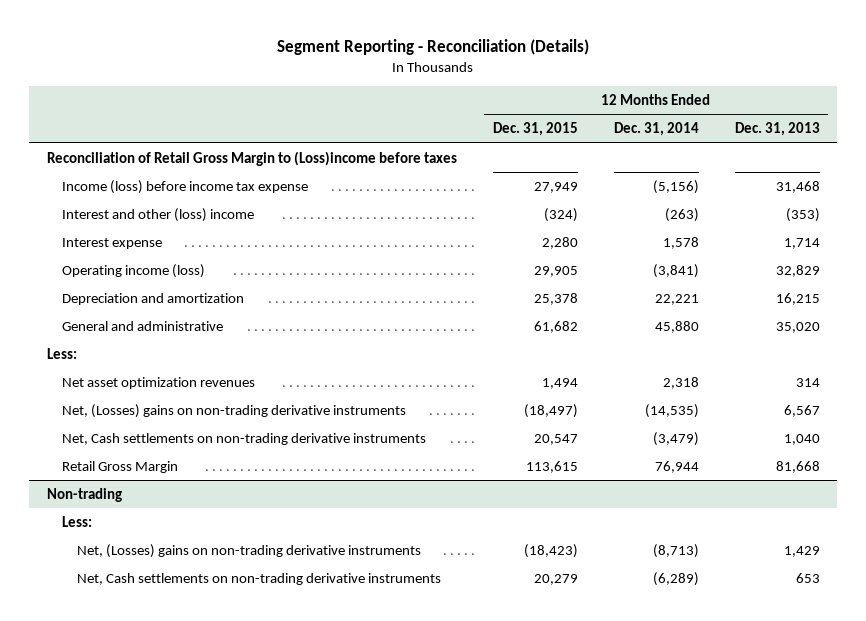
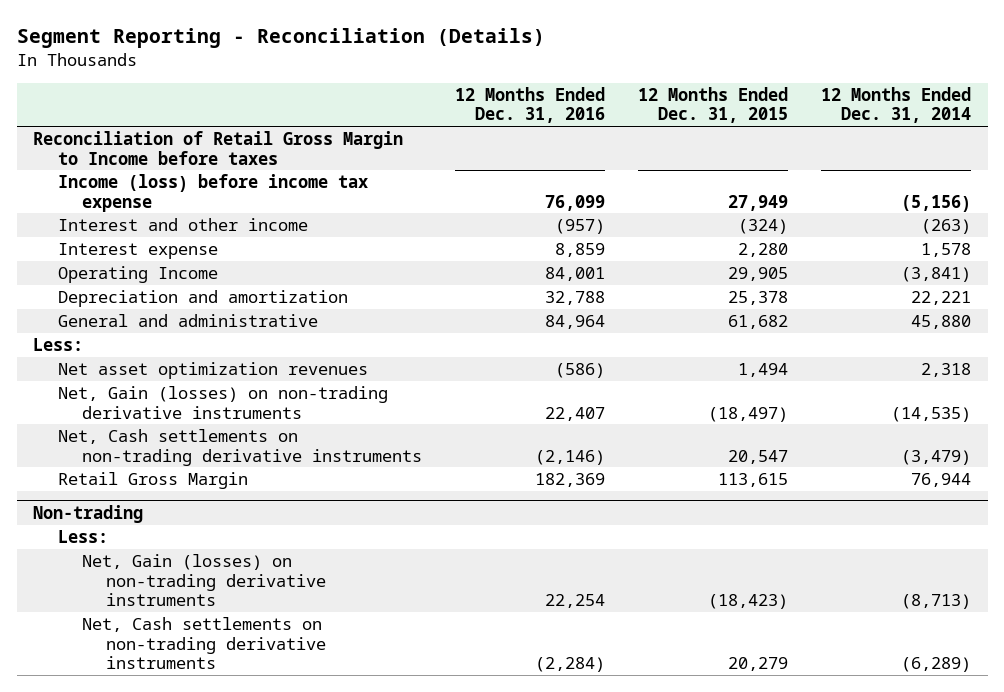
[734,122,820,137] Dec. 31, 2013 -> none
none -> [455,86,606,124] 12 Months Ended Dec. 31, 2016
[46,150,457,166] Reconciliation of Retail Gross Margin to (Loss)income before taxes -> [33,130,404,165] Reconciliation of Retail Gross Margin to Income before taxes
[61,207,254,222] Interest and other (loss) income -> [57,217,308,231] Interest and other income
[61,263,205,278] Operating income (loss) -> [57,265,218,283] Operating Income
[61,403,406,418] Net, (Losses) gains on non-trading derivative instruments -> [57,385,388,419] Net, Gain (losses) on non-trading derivative instruments
[76,543,421,558] Net, (Losses) gains on non-trading derivative instruments -> [82,553,327,607] Net, Gain (losses) on non-trading derivative instruments

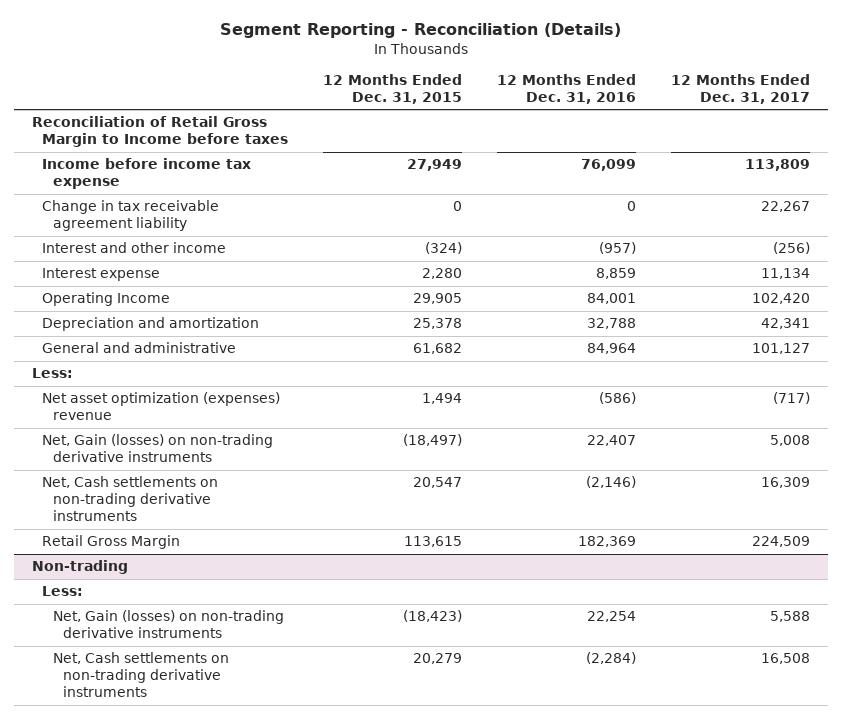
[821,86,972,124] 12 Months Ended Dec. 31, 2014 -> none
none -> [671,73,811,104] 12 Months Ended Dec. 31, 2017
[57,173,368,212] Income (loss) before income tax expense -> [42,158,252,190] Income before income tax expense
none -> [42,200,220,232] Change in tax receivable agreement liability
[57,361,368,379] Net asset optimization revenues -> [42,392,281,421] Net asset optimization (expenses) revenue

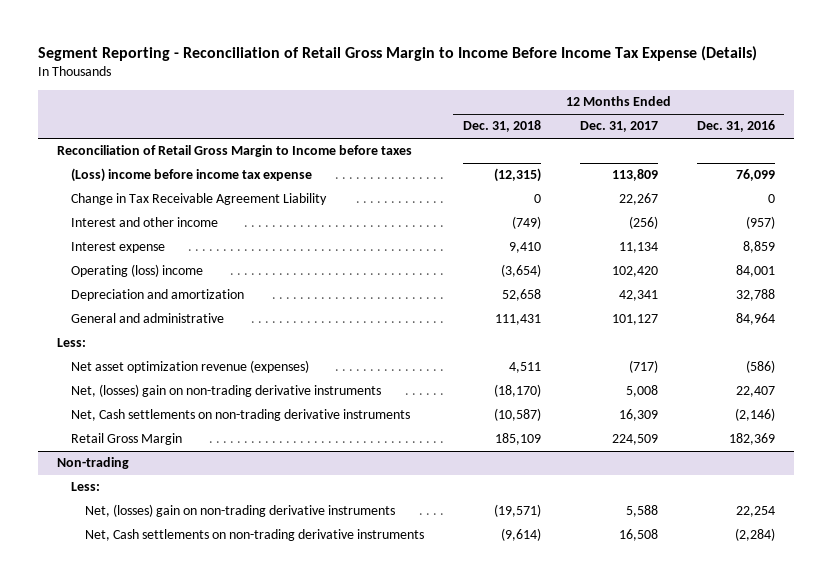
[220,23,622,39] Segment Reporting - Reconciliation (Details) -> [37,46,757,62] Segment Reporting - Reconciliation of Retail Gross Margin to Income Before Income Tax Expense (Details)
[323,73,463,104] 12 Months Ended Dec. 31, 2015 -> none
none -> [463,120,542,133] Dec. 31, 2018
[42,158,252,190] Income before income tax expense -> [71,168,313,183] (Loss) income before income tax expense
[42,200,220,232] Change in tax receivable agreement liability -> [71,193,328,206] Change in Tax Receivable Agreement Liability
[42,292,171,307] Operating Income -> [71,264,204,278] Operating (loss) income
[42,392,281,421] Net asset optimization (expenses) revenue -> [71,360,310,374] Net asset optimization revenue (expenses)
[42,434,274,463] Net, Gain (losses) on non-trading derivative instruments -> [71,384,382,398] Net, (losses) gain on non-trading derivative instruments
[52,610,284,639] Net, Gain (losses) on non-trading derivative instruments -> [85,504,396,518] Net, (losses) gain on non-trading derivative instruments

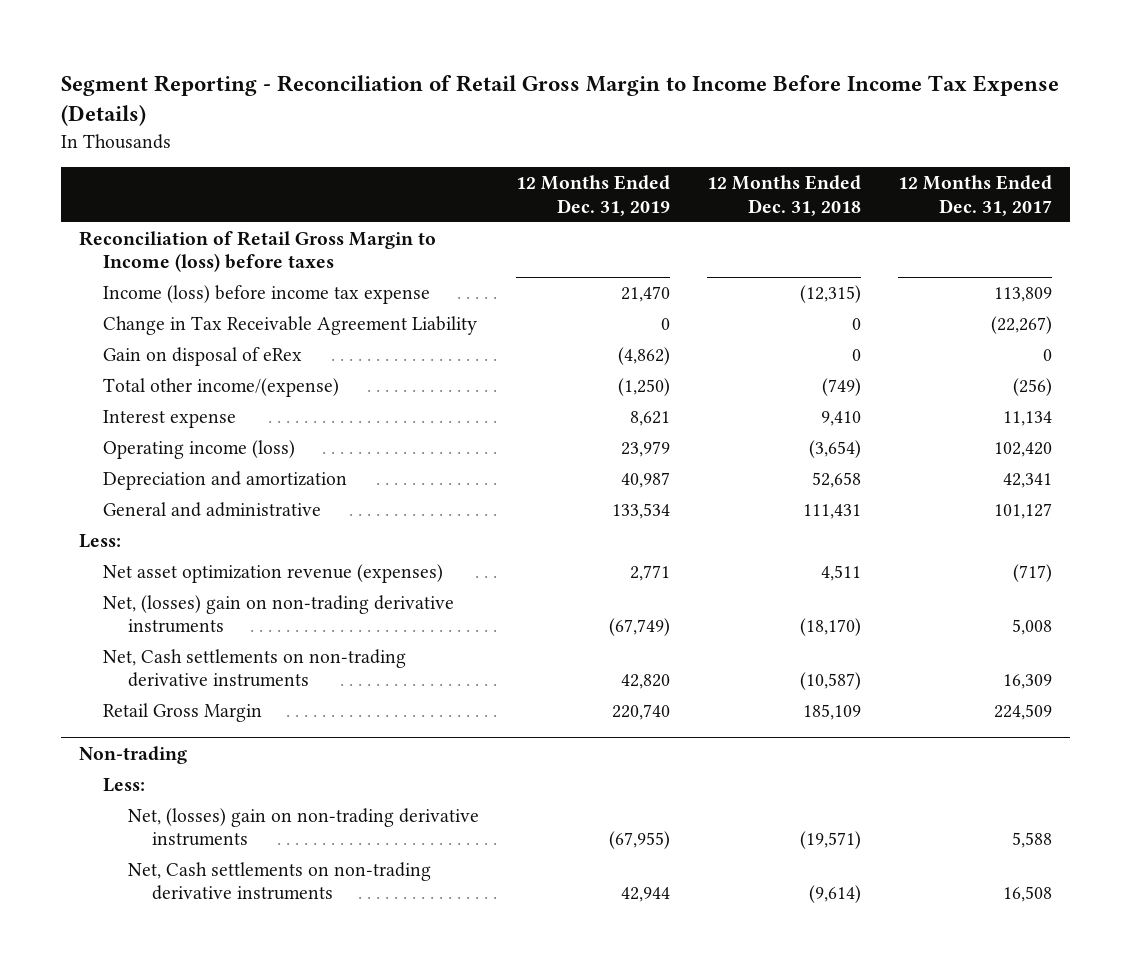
[696,120,775,133] Dec. 31, 2016 -> none
none -> [515,174,670,216] 12 Months Ended Dec. 31, 2019
[57,145,413,158] Reconciliation of Retail Gross Margin to Income before taxes -> [79,230,437,273] Reconciliation of Retail Gross Margin to Income (loss) before taxes
[71,168,313,183] (Loss) income before income tax expense -> [103,284,431,304] Income (loss) before income tax expense
[618,193,658,206] 22,267 -> [990,315,1052,334] (22,267)
none -> [103,346,303,366] Gain on disposal of eRex
[71,217,219,228] Interest and other income -> [103,377,340,397] Total other income/(expense)
[71,264,204,278] Operating (loss) income -> [103,439,296,459] Operating income (loss)

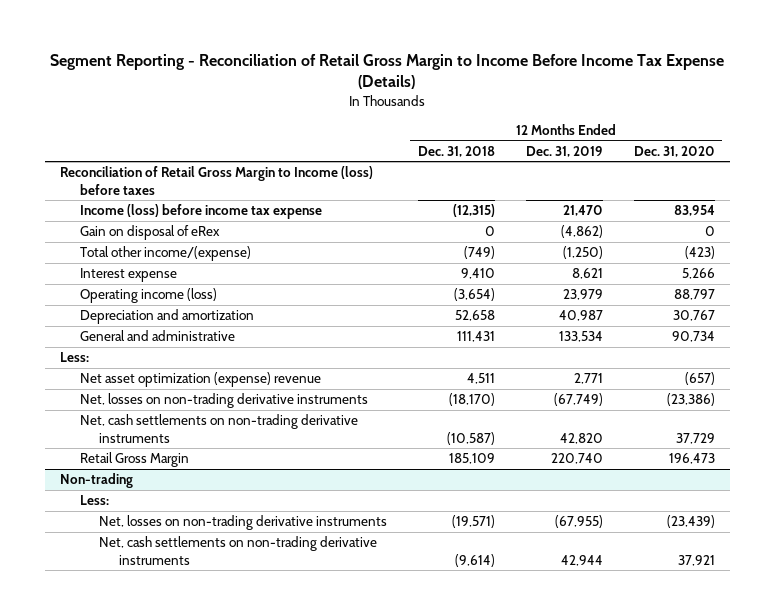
[897,174,1052,216] 12 Months Ended Dec. 31, 2017 -> none
none -> [633,145,715,157] Dec. 31, 2020
[103,315,478,335] Change in Tax Receivable Agreement Liability -> none
[103,563,444,583] Net asset optimization revenue (expenses) -> [79,372,321,388] Net asset optimization (expense) revenue
[103,594,455,634] Net, (losses) gain on non-trading derivative instruments -> [79,393,368,409] Net, losses on non-trading derivative instruments
[103,648,407,688] Net, Cash settlements on non-trading derivative instruments -> [79,414,358,443] Net, cash settlements on non-trading derivative instruments
[127,807,479,847] Net, (losses) gain on non-trading derivative instruments -> [99,515,388,531] Net, losses on non-trading derivative instruments
[127,861,431,901] Net, Cash settlements on non-trading derivative instruments -> [99,536,378,565] Net, cash settlements on non-trading derivative instruments

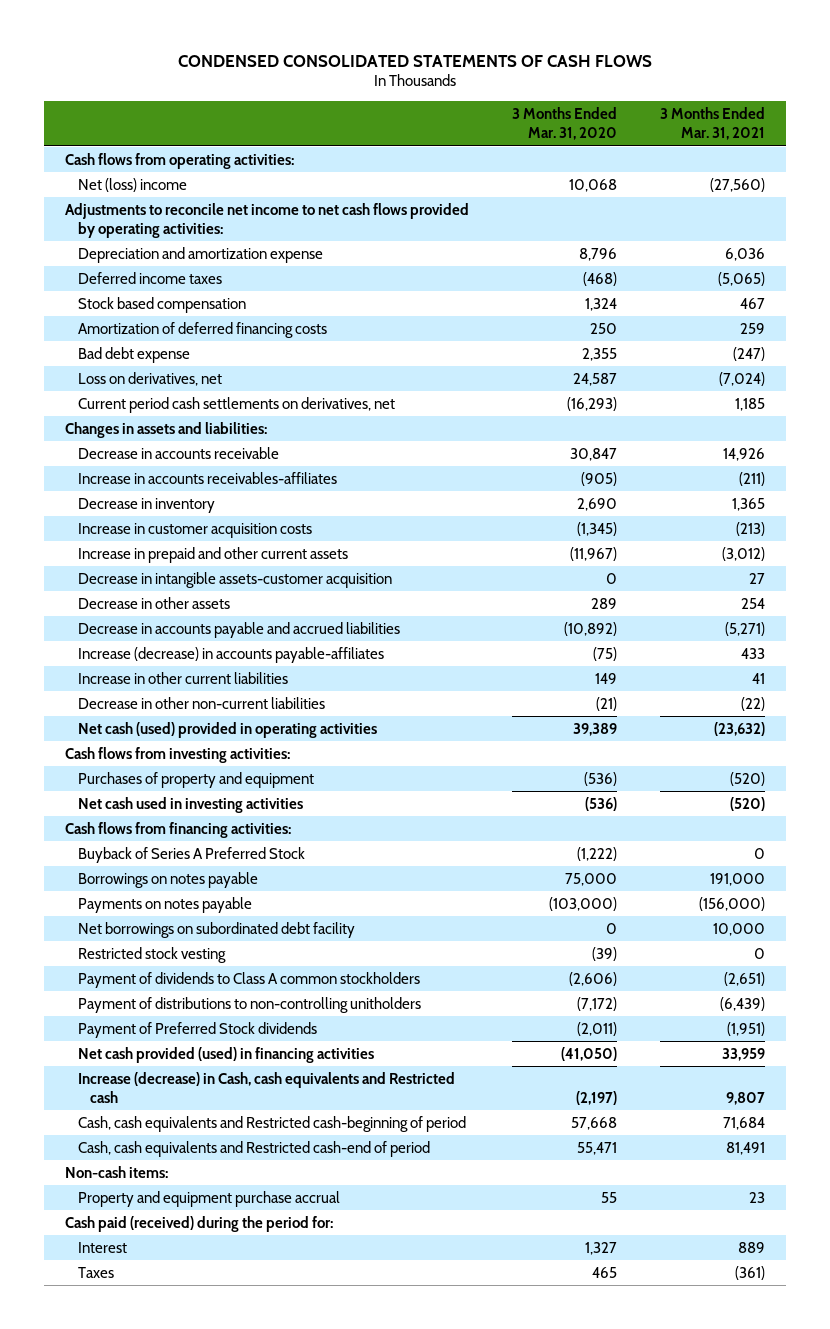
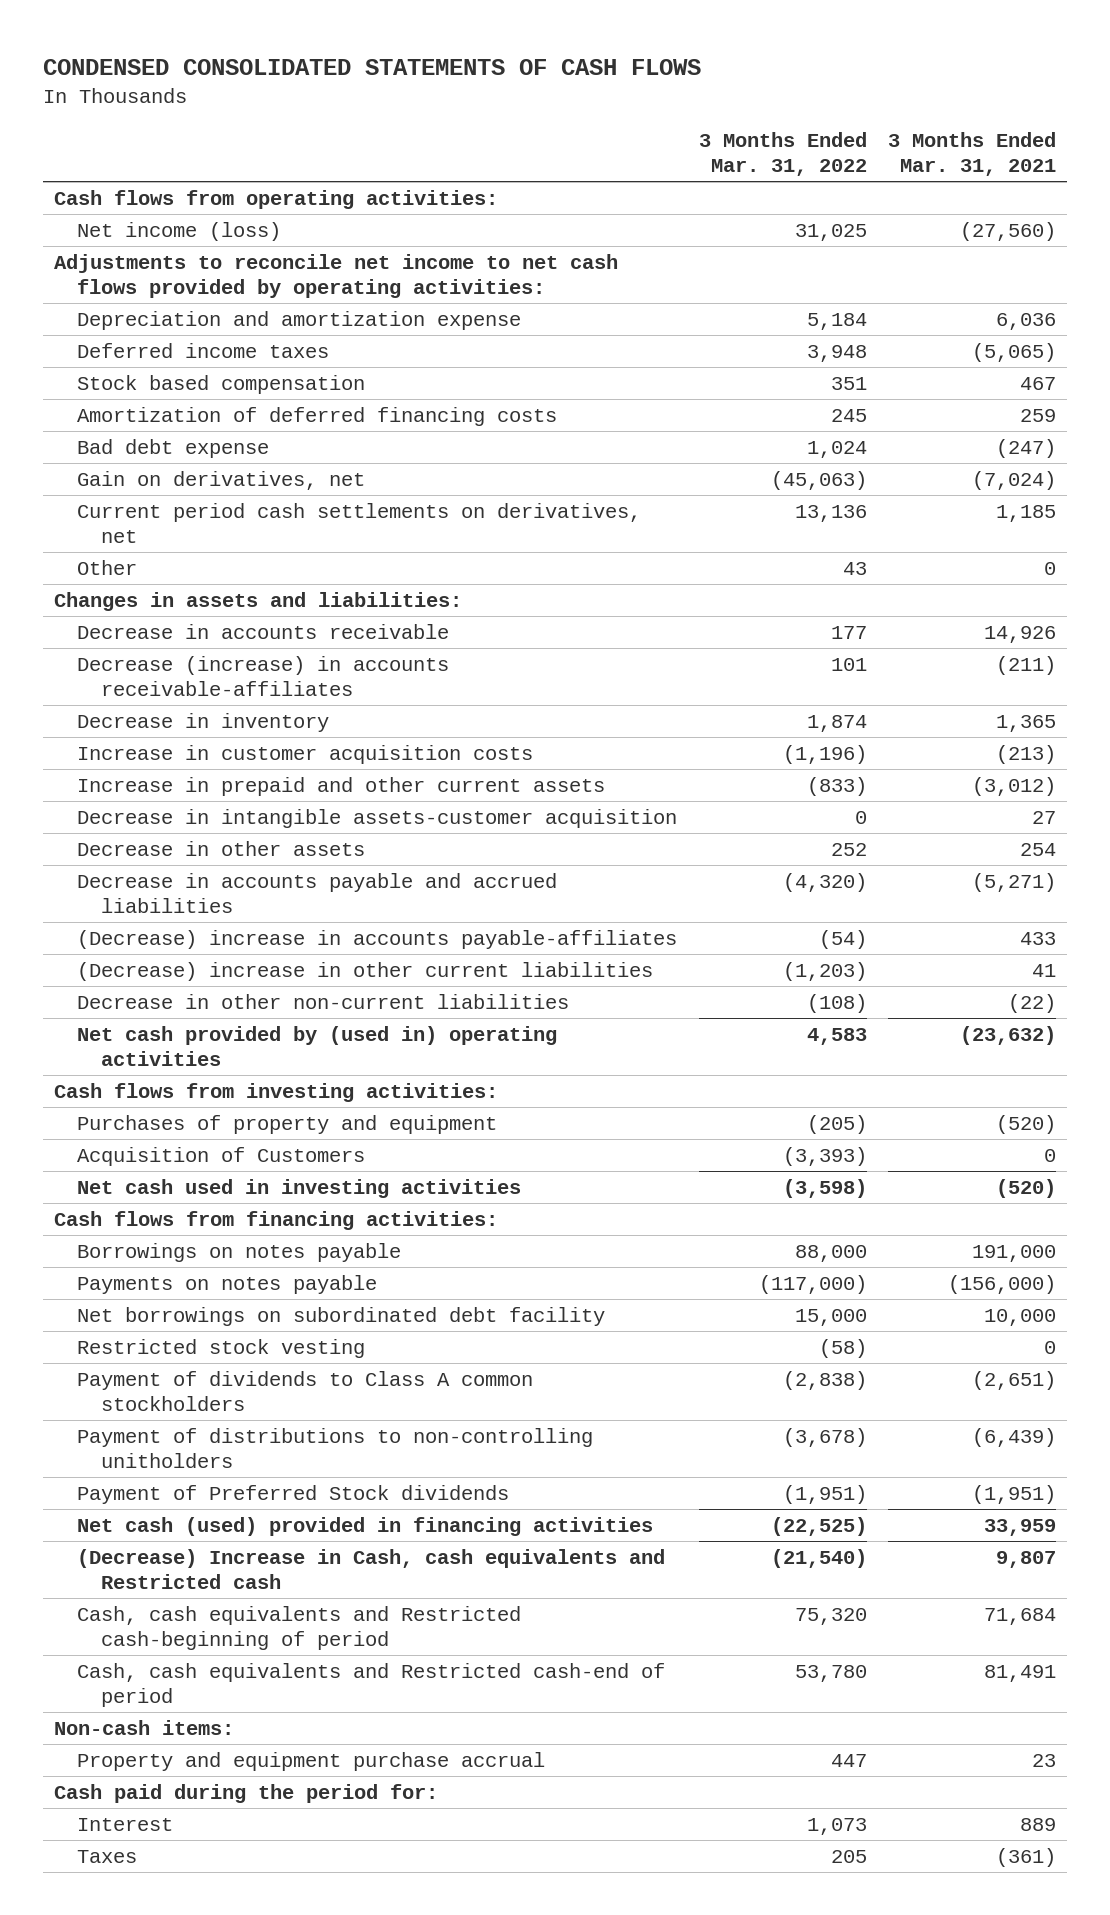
[512,106,618,141] 3 Months Ended Mar. 31, 2020 -> none
none -> [698,131,867,176] 3 Months Ended Mar. 31, 2022
[77,177,187,192] Net (loss) income -> [77,221,282,241] Net income (loss)
[77,371,222,386] Loss on derivatives, net -> [77,470,366,490] Gain on derivatives, net
none -> [77,559,138,575] Other
[77,471,337,484] Increase in accounts receivables-affiliates -> [77,655,450,697] Decrease (increase) in accounts receivable-affiliates
[77,646,384,663] Increase (decrease) in accounts payable-affiliates -> [77,929,678,949] (Decrease) increase in accounts payable-affiliates
[77,671,288,684] Increase in other current liabilities -> [77,961,654,981] (Decrease) increase in other current liabilities
[77,721,377,738] Net cash (used) provided in operating activities -> [77,1025,558,1067] Net cash provided by (used in) operating activities
none -> [77,1146,366,1166] Acquisition of Customers
[77,846,305,863] Buyback of Series A Preferred Stock -> none
[77,1046,374,1063] Net cash provided (used) in financing activities -> [77,1516,654,1536] Net cash (used) provided in financing activities
[77,1071,455,1103] Increase (decrease) in Cash, cash equivalents and Restricted cash -> [77,1548,666,1590] (Decrease) Increase in Cash, cash equivalents and Restricted cash
[65,1215,334,1232] Cash paid (received) during the period for: -> [53,1783,438,1803] Cash paid during the period for:

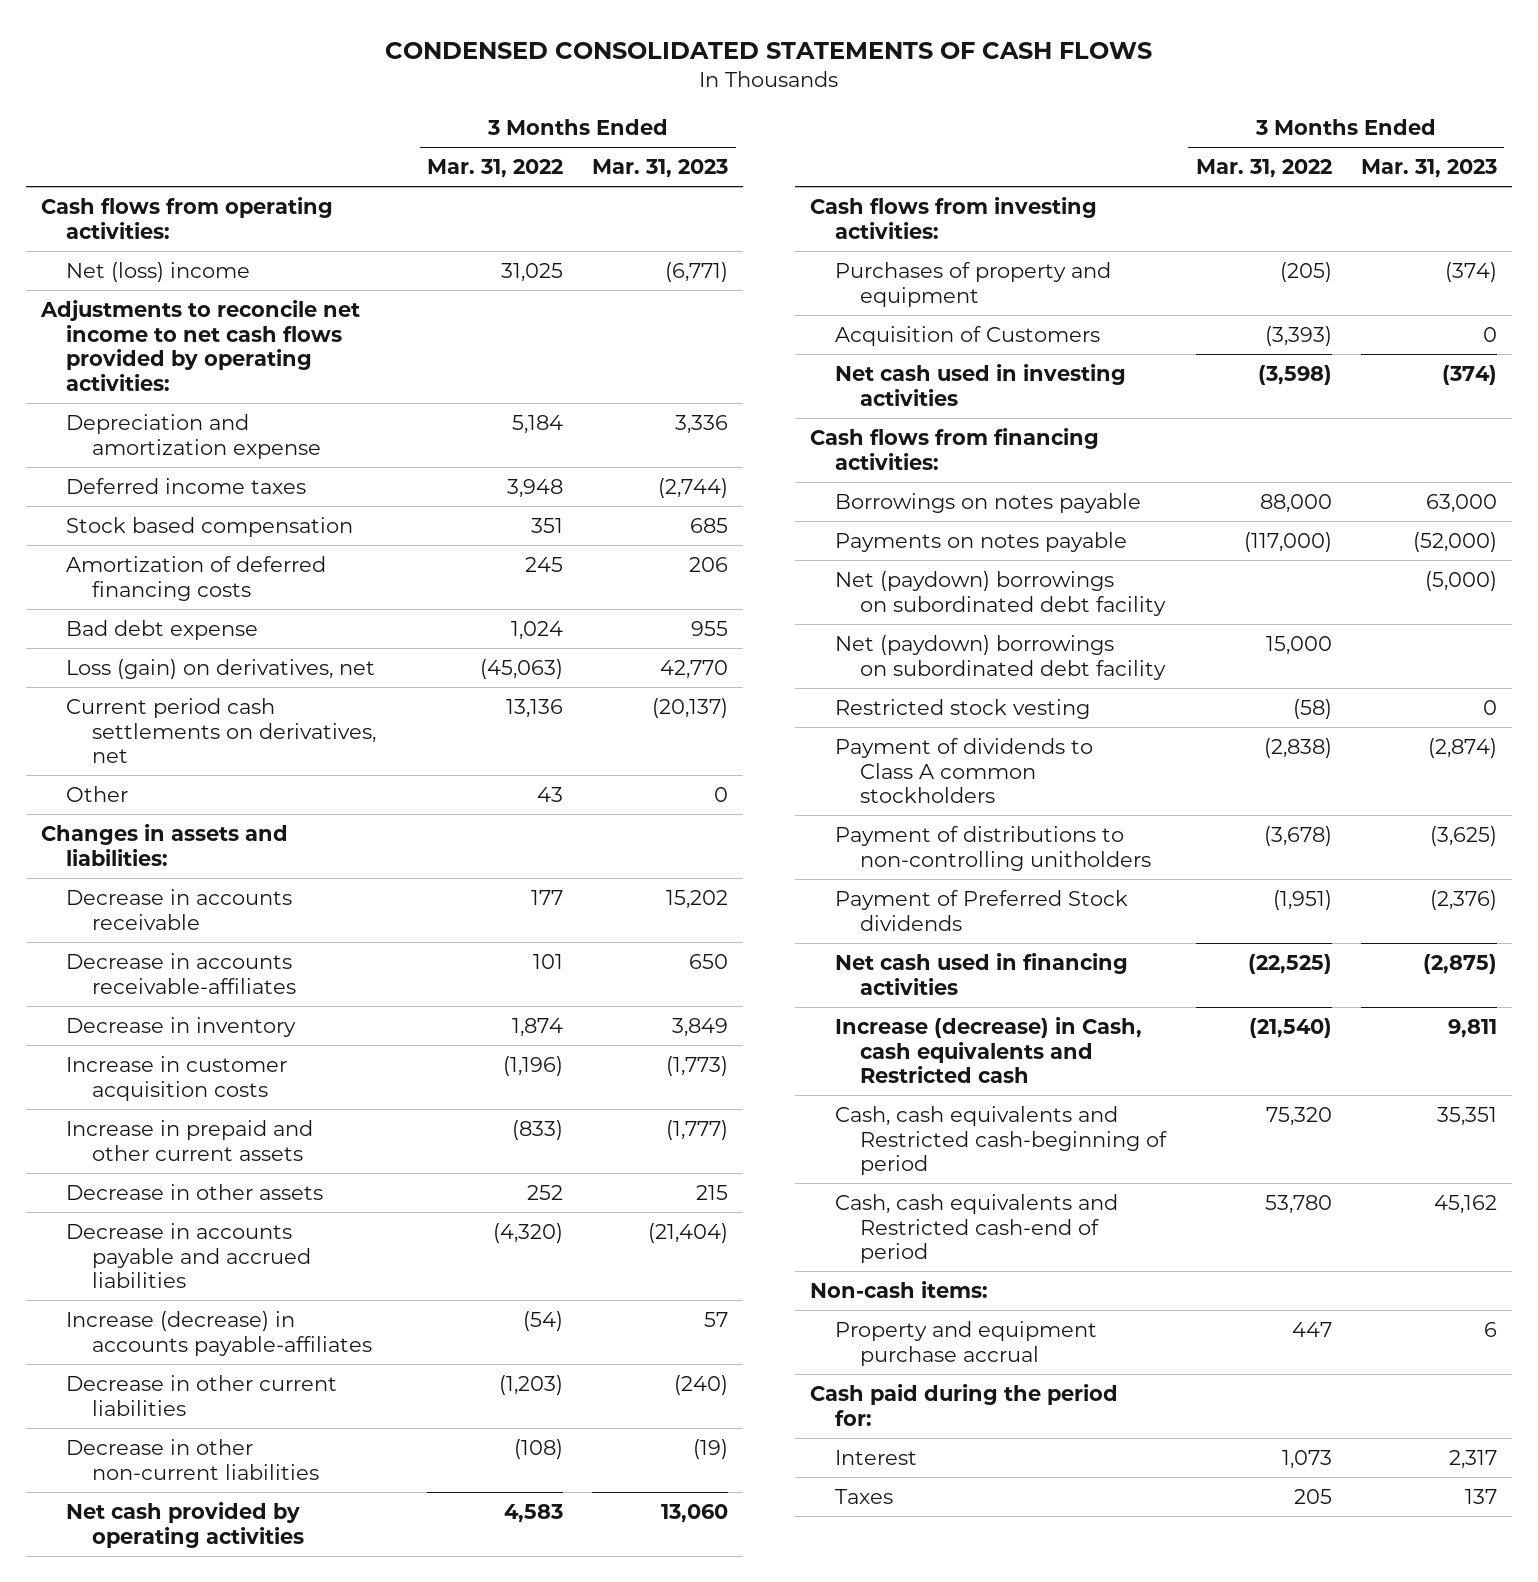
[888,131,1057,176] 3 Months Ended Mar. 31, 2021 -> none
none -> [592,158,729,178] Mar. 31, 2023
[77,221,282,241] Net income (loss) -> [66,261,251,282] Net (loss) income
[77,470,366,490] Gain on derivatives, net -> [66,658,376,679] Loss (gain) on derivatives, net
[77,655,450,697] Decrease (increase) in accounts receivable-affiliates -> [66,952,296,994] Decrease in accounts receivable-affiliates
[77,808,678,828] Decrease in intangible assets-customer acquisition -> none
[77,929,678,949] (Decrease) increase in accounts payable-affiliates -> [66,1310,372,1356] Increase (decrease) in accounts payable-affiliates
[77,961,654,981] (Decrease) increase in other current liabilities -> [66,1374,338,1416] Decrease in other current liabilities
[77,1025,558,1067] Net cash provided by (used in) operating activities -> [66,1501,304,1548] Net cash provided by operating activities
none -> [835,570,1167,616] Net (paydown) borrowings on subordinated debt facility
[77,1306,606,1326] Net borrowings on subordinated debt facility -> [835,634,1167,680] Net (paydown) borrowings on subordinated debt facility
[77,1516,654,1536] Net cash (used) provided in financing activities -> [835,952,1129,995] Net cash used in financing activities
[77,1548,666,1590] (Decrease) Increase in Cash, cash equivalents and Restricted cash -> [835,1016,1143,1084] Increase (decrease) in Cash, cash equivalents and Restricted cash

